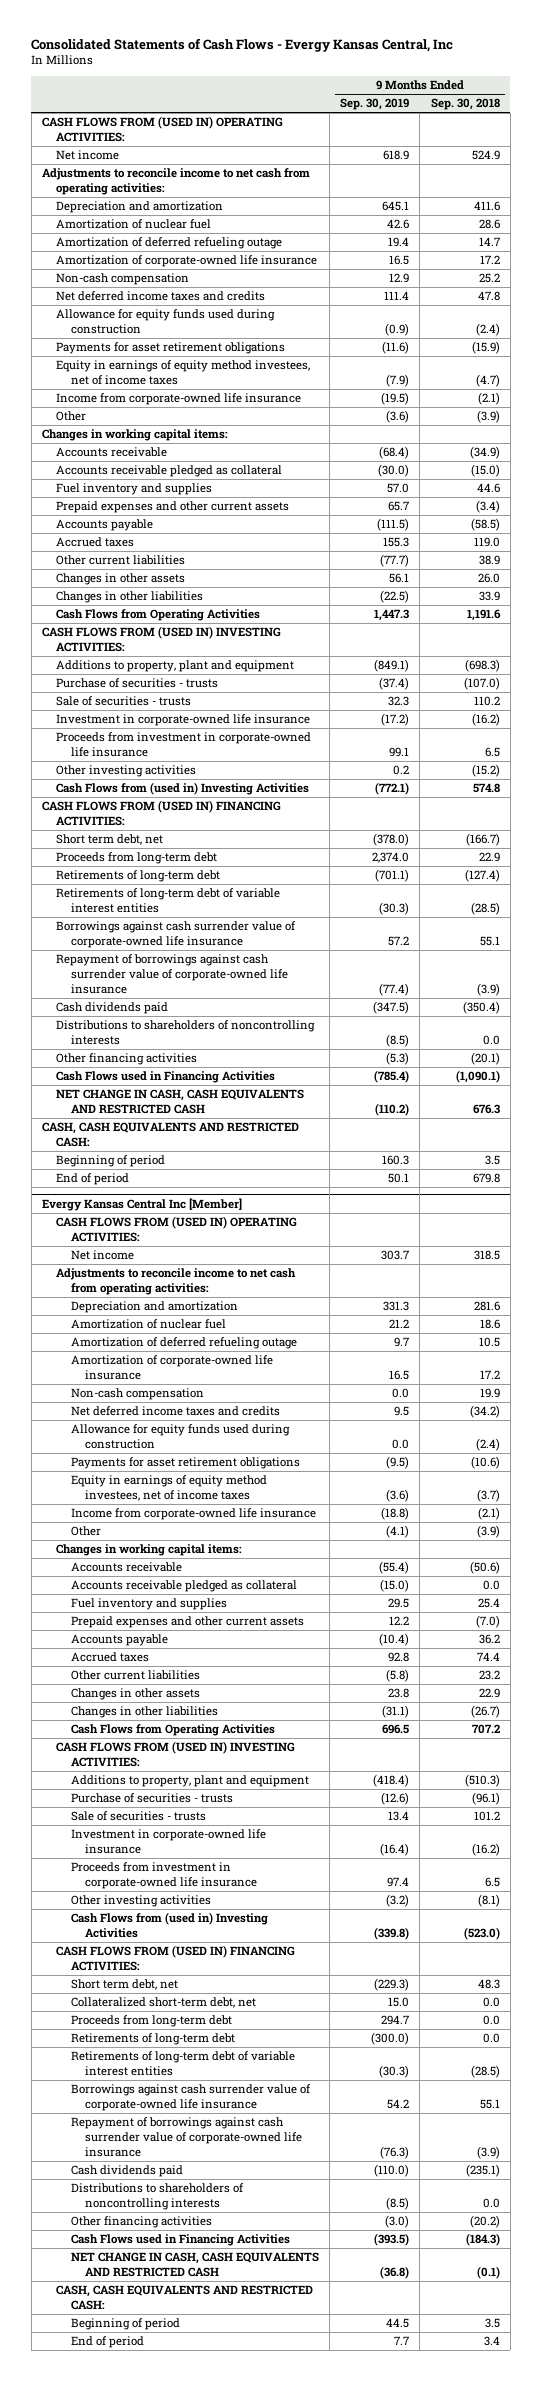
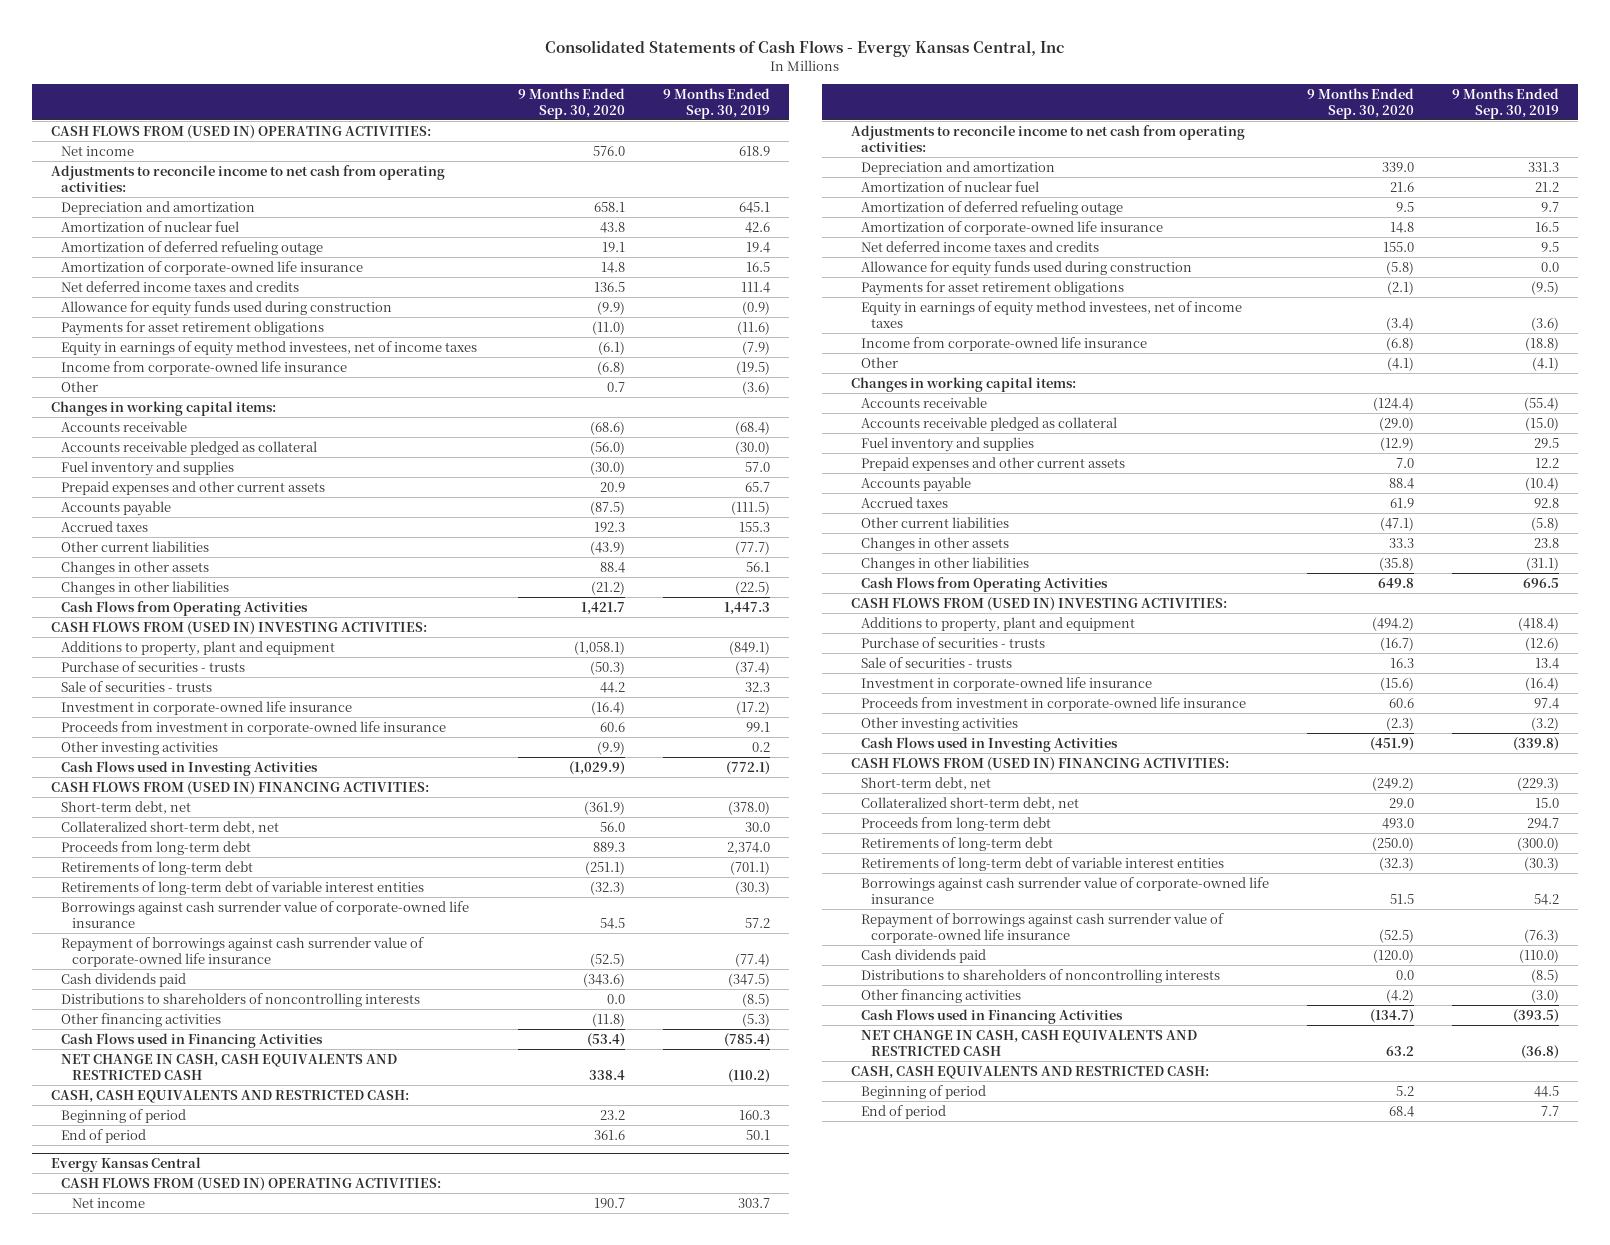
[430,98,500,111] Sep. 30, 2018 -> none
none -> [517,87,625,119] 9 Months Ended Sep. 30, 2020
[56,273,190,286] Non-cash compensation -> none
[56,782,310,796] Cash Flows from (used in) Investing Activities -> [61,760,319,776] Cash Flows used in Investing Activities
[56,834,164,846] Short term debt, net -> [61,800,192,814] Short-term debt, net
none -> [61,820,280,834] Collateralized short-term debt, net
[42,1197,243,1211] Evergy Kansas Central Inc [Member] -> [51,1156,202,1172] Evergy Kansas Central
[70,1388,204,1401] Non-cash compensation -> none
[70,1912,268,1938] Cash Flows from (used in) Investing Activities -> [861,736,1119,752] Cash Flows used in Investing Activities
[70,1979,178,1991] Short term debt, net -> [861,776,992,790] Short-term debt, net

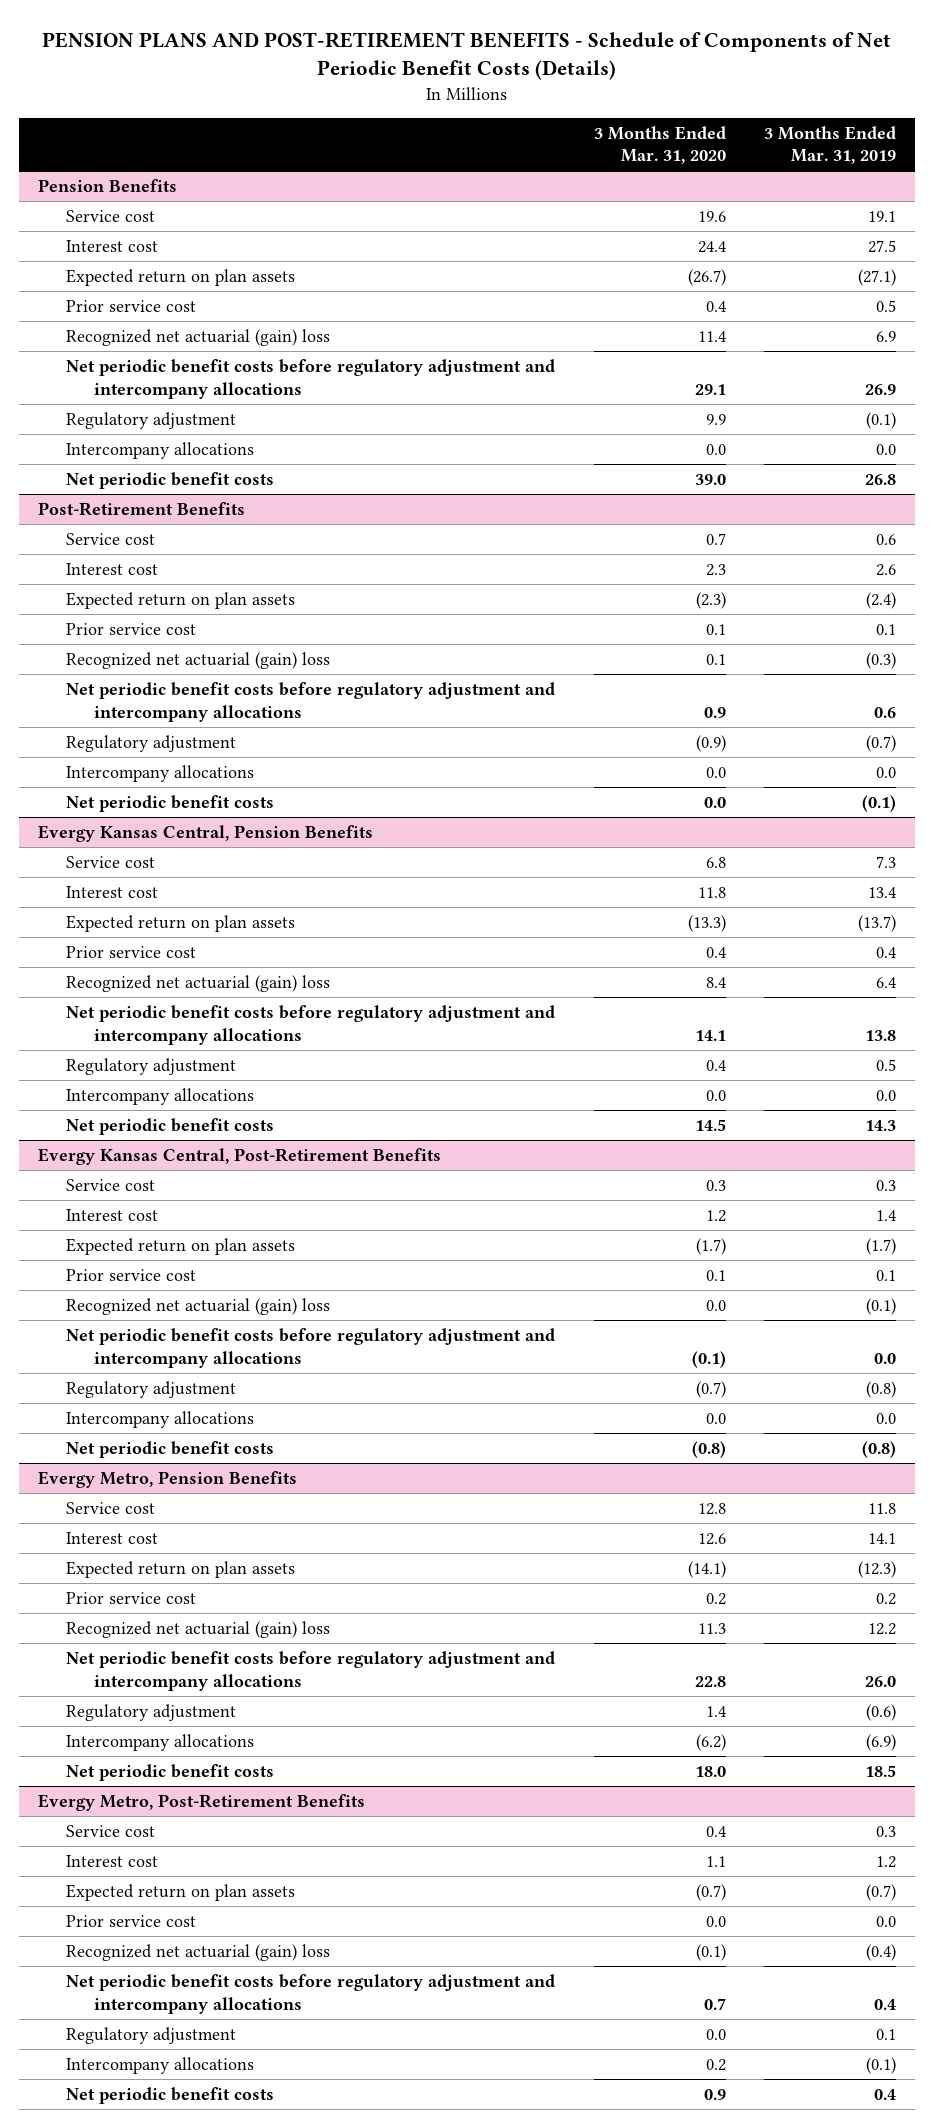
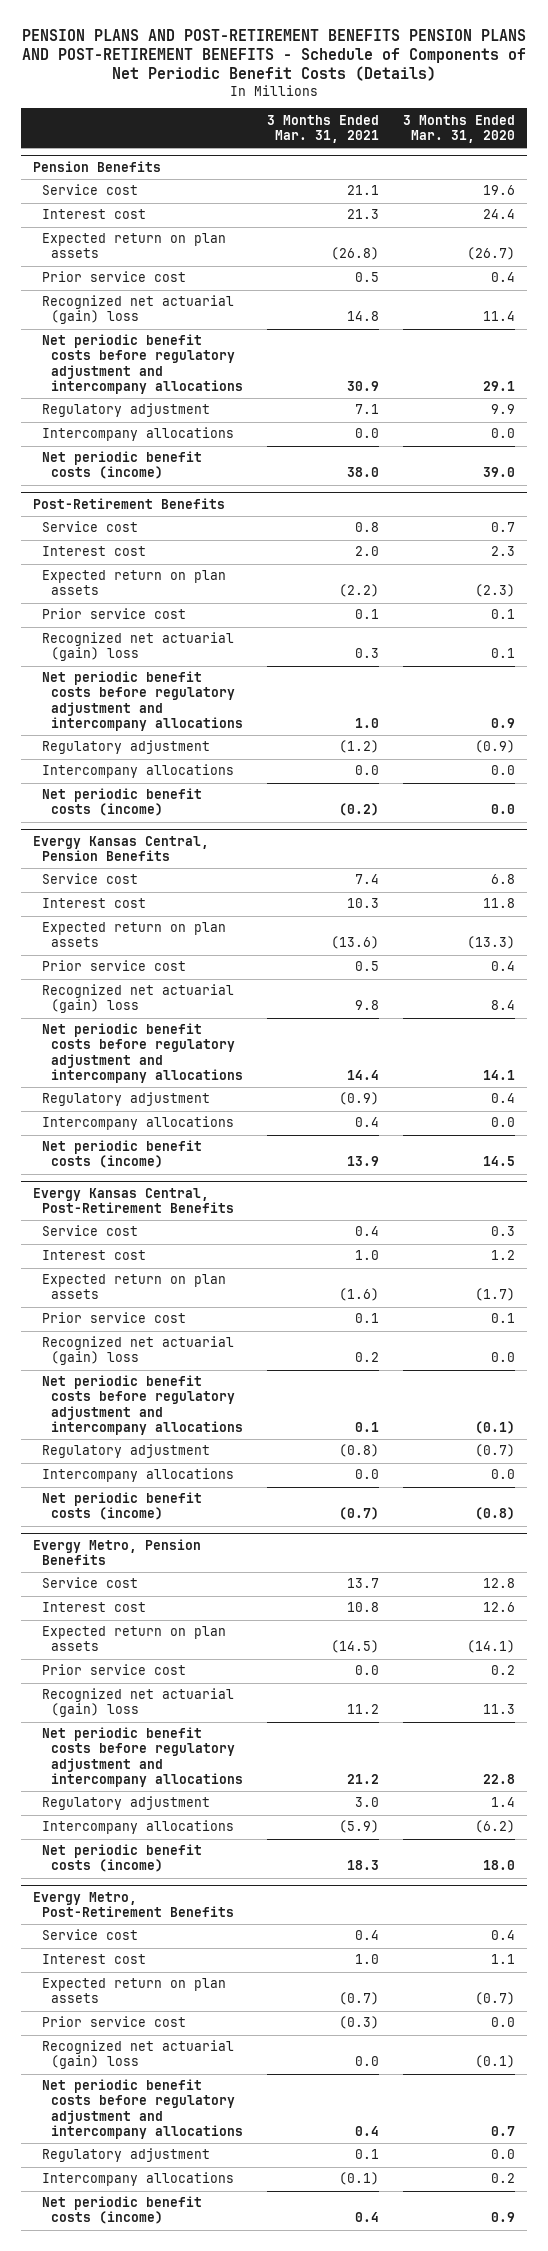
[41,32,891,81] PENSION PLANS AND POST-RETIREMENT BENEFITS - Schedule of Components of Net Periodic Benefit Costs (Details) -> [22,28,527,82] PENSION PLANS AND POST-RETIREMENT BENEFITS PENSION PLANS AND POST-RETIREMENT BENEFITS - Schedule of Components of Net Periodic Benefit Costs (Details)
[763,125,896,165] 3 Months Ended Mar. 31, 2019 -> none
none -> [267,114,380,143] 3 Months Ended Mar. 31, 2021
[66,471,275,489] Net periodic benefit costs -> [42,451,203,480] Net periodic benefit costs (income)
[66,794,275,812] Net periodic benefit costs -> [42,788,203,817] Net periodic benefit costs (income)
[66,1117,275,1135] Net periodic benefit costs -> [42,1140,203,1169] Net periodic benefit costs (income)
[66,1440,275,1458] Net periodic benefit costs -> [42,1492,203,1521] Net periodic benefit costs (income)
[66,1763,275,1781] Net periodic benefit costs -> [42,1844,203,1873] Net periodic benefit costs (income)
[66,2086,275,2104] Net periodic benefit costs -> [42,2196,203,2225] Net periodic benefit costs (income)

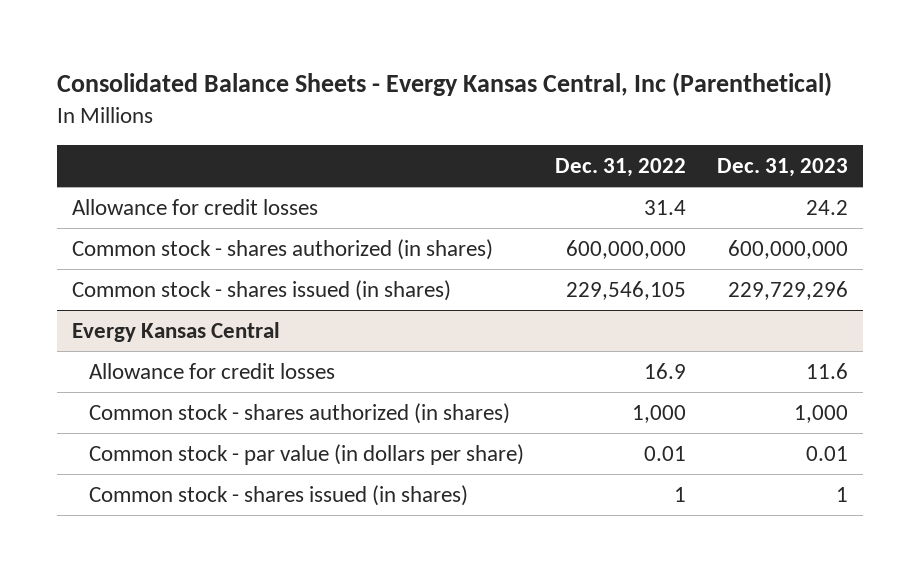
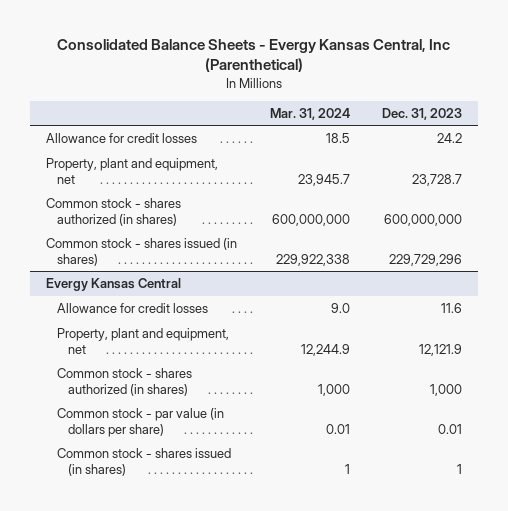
[555,158,687,178] Dec. 31, 2022 -> none
none -> [269,107,350,120] Mar. 31, 2024
none -> [46,158,219,184] Property, plant and equipment, net
none -> [57,328,230,354] Property, plant and equipment, net

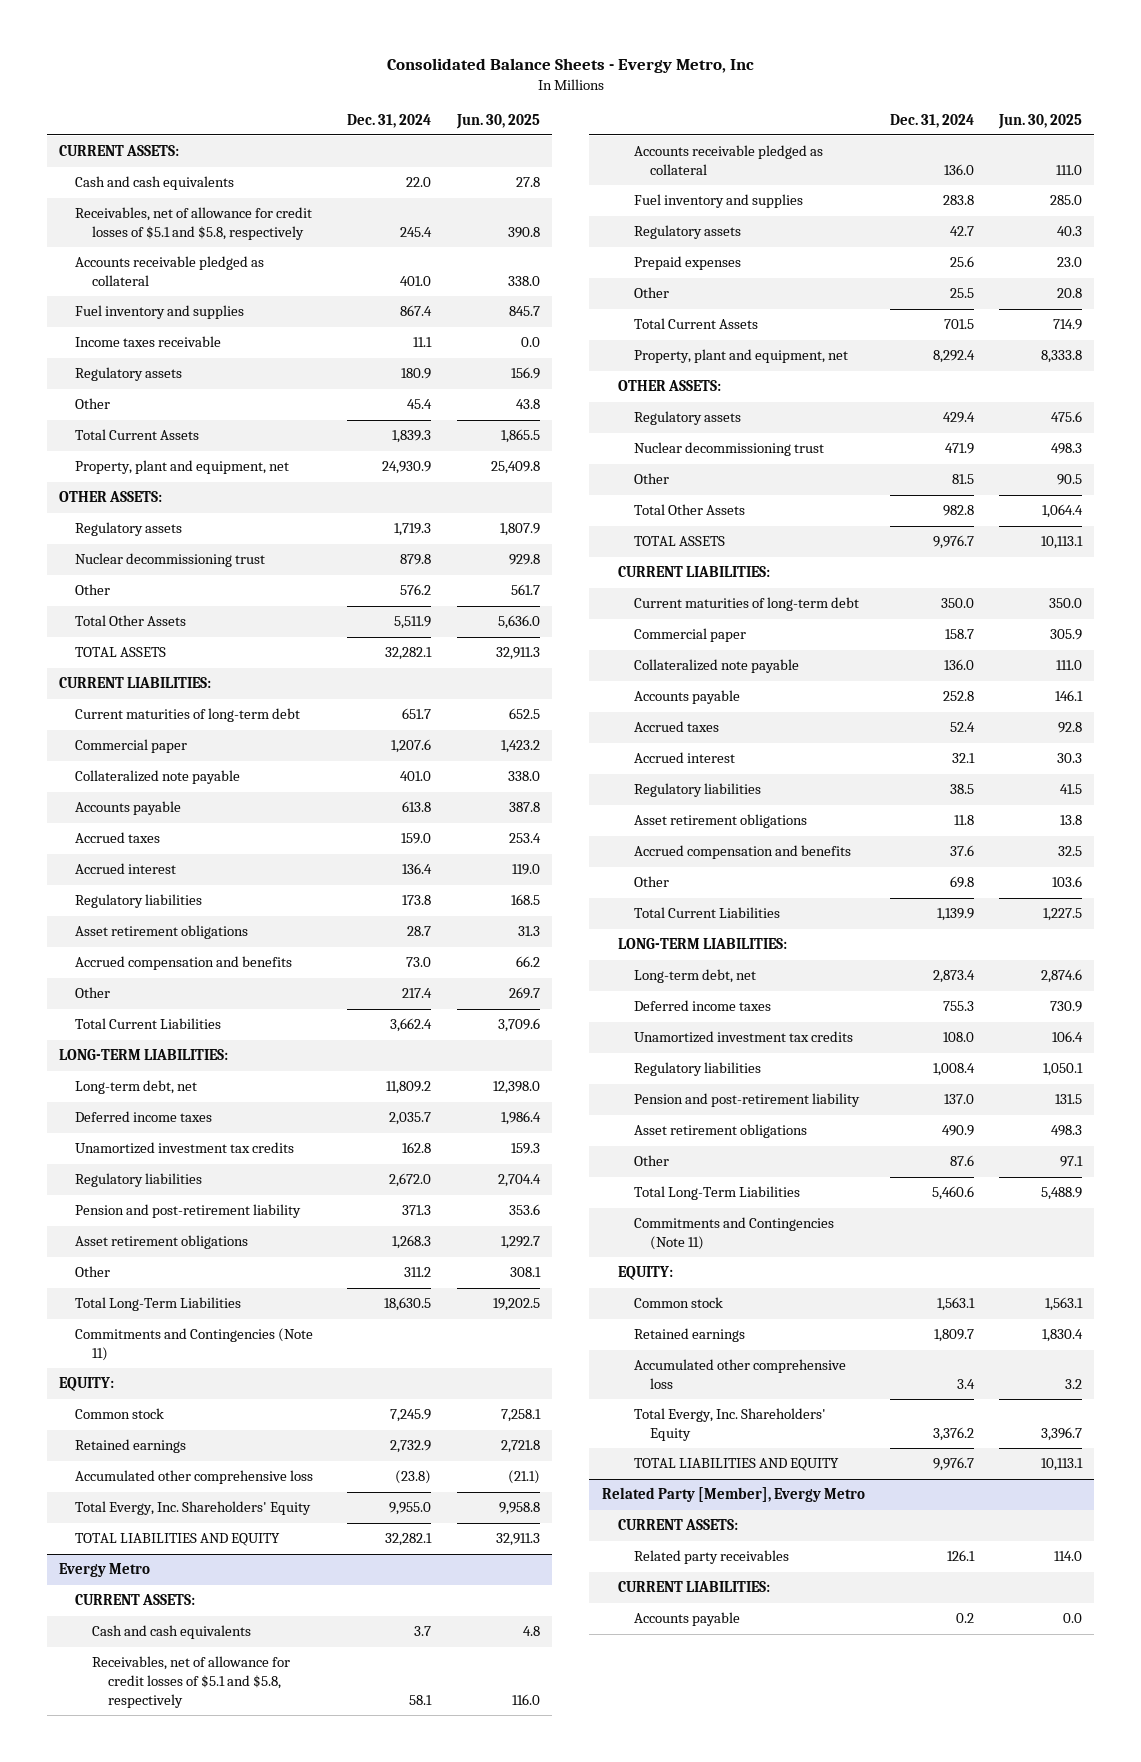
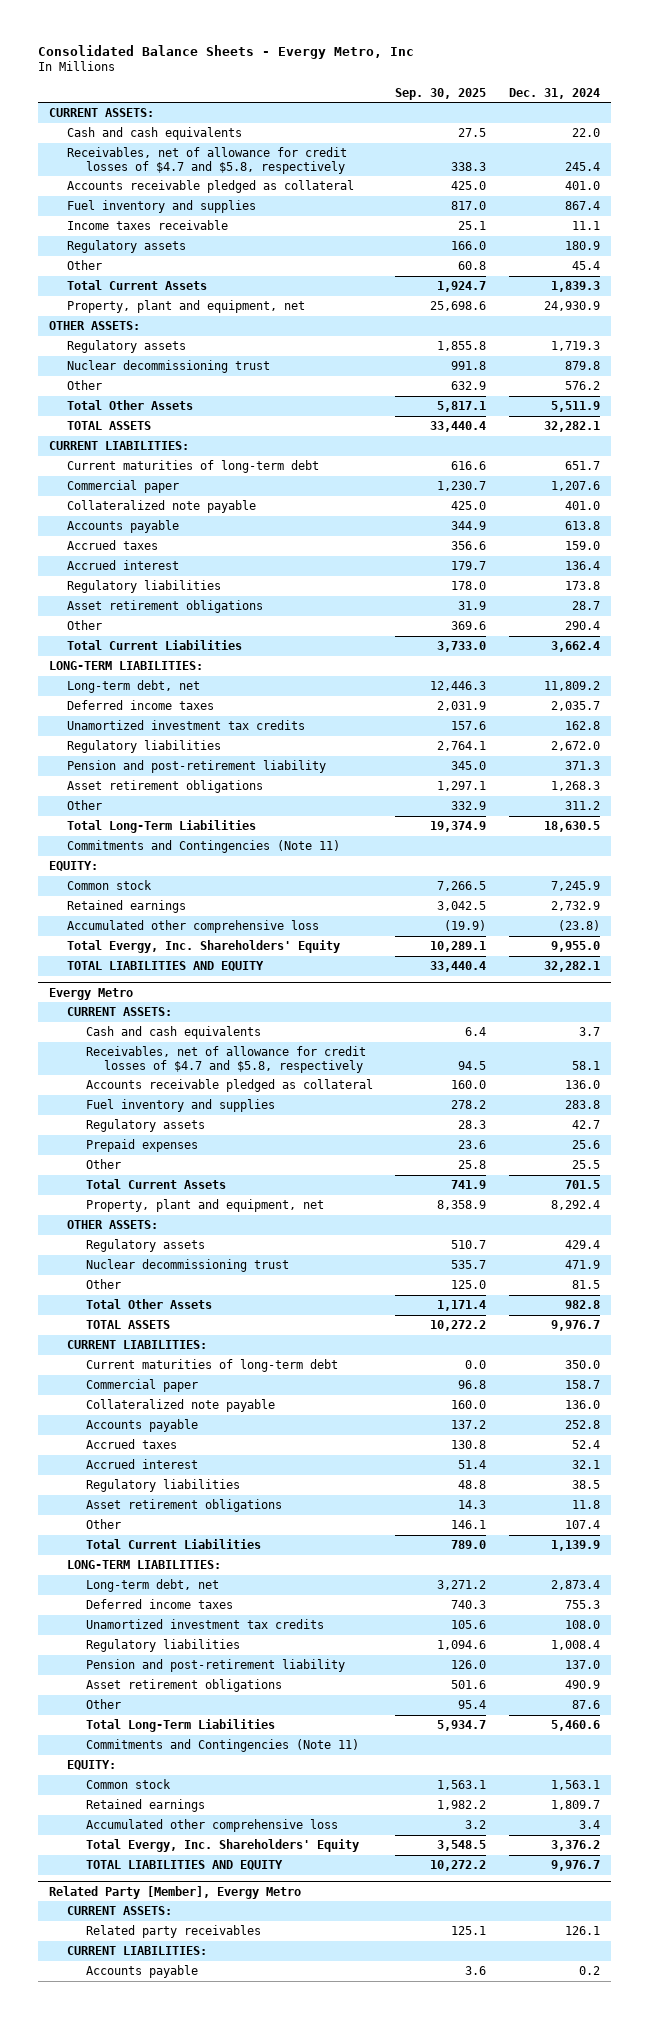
[455,113,540,129] Jun. 30, 2025 -> none
none -> [395,87,487,100] Sep. 30, 2025
[75,207,313,241] Receivables, net of allowance for credit losses of $5.1 and $5.8, respectively -> [67,147,348,174] Receivables, net of allowance for credit losses of $4.7 and $5.8, respectively
[75,956,293,971] Accrued compensation and benefits -> none
[402,988,433,999] 217.4 -> [564,621,600,631] 290.4
[91,1656,290,1708] Receivables, net of allowance for credit losses of $5.1 and $5.8, respectively -> [85,1046,366,1073] Receivables, net of allowance for credit losses of $4.7 and $5.8, respectively
[633,845,851,860] Accrued compensation and benefits -> none
[949,876,974,889] 69.8 -> [564,1520,600,1530] 107.4

